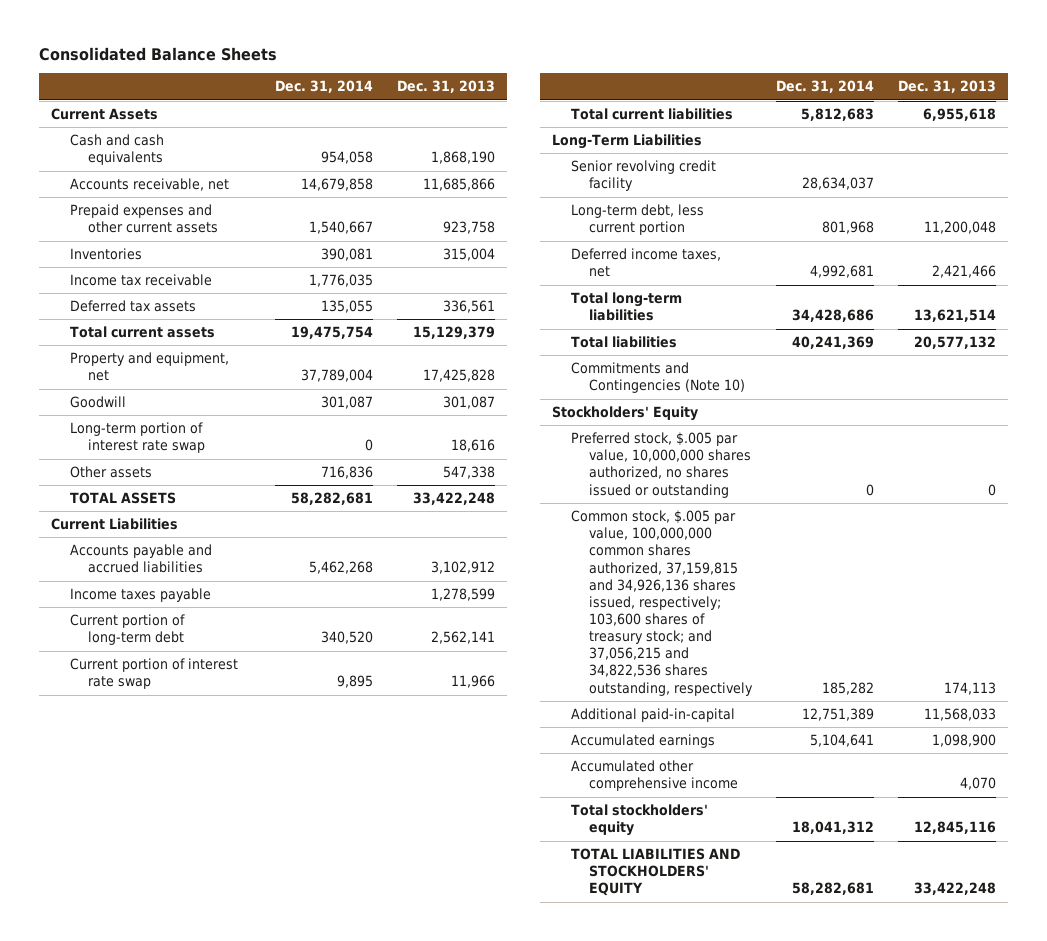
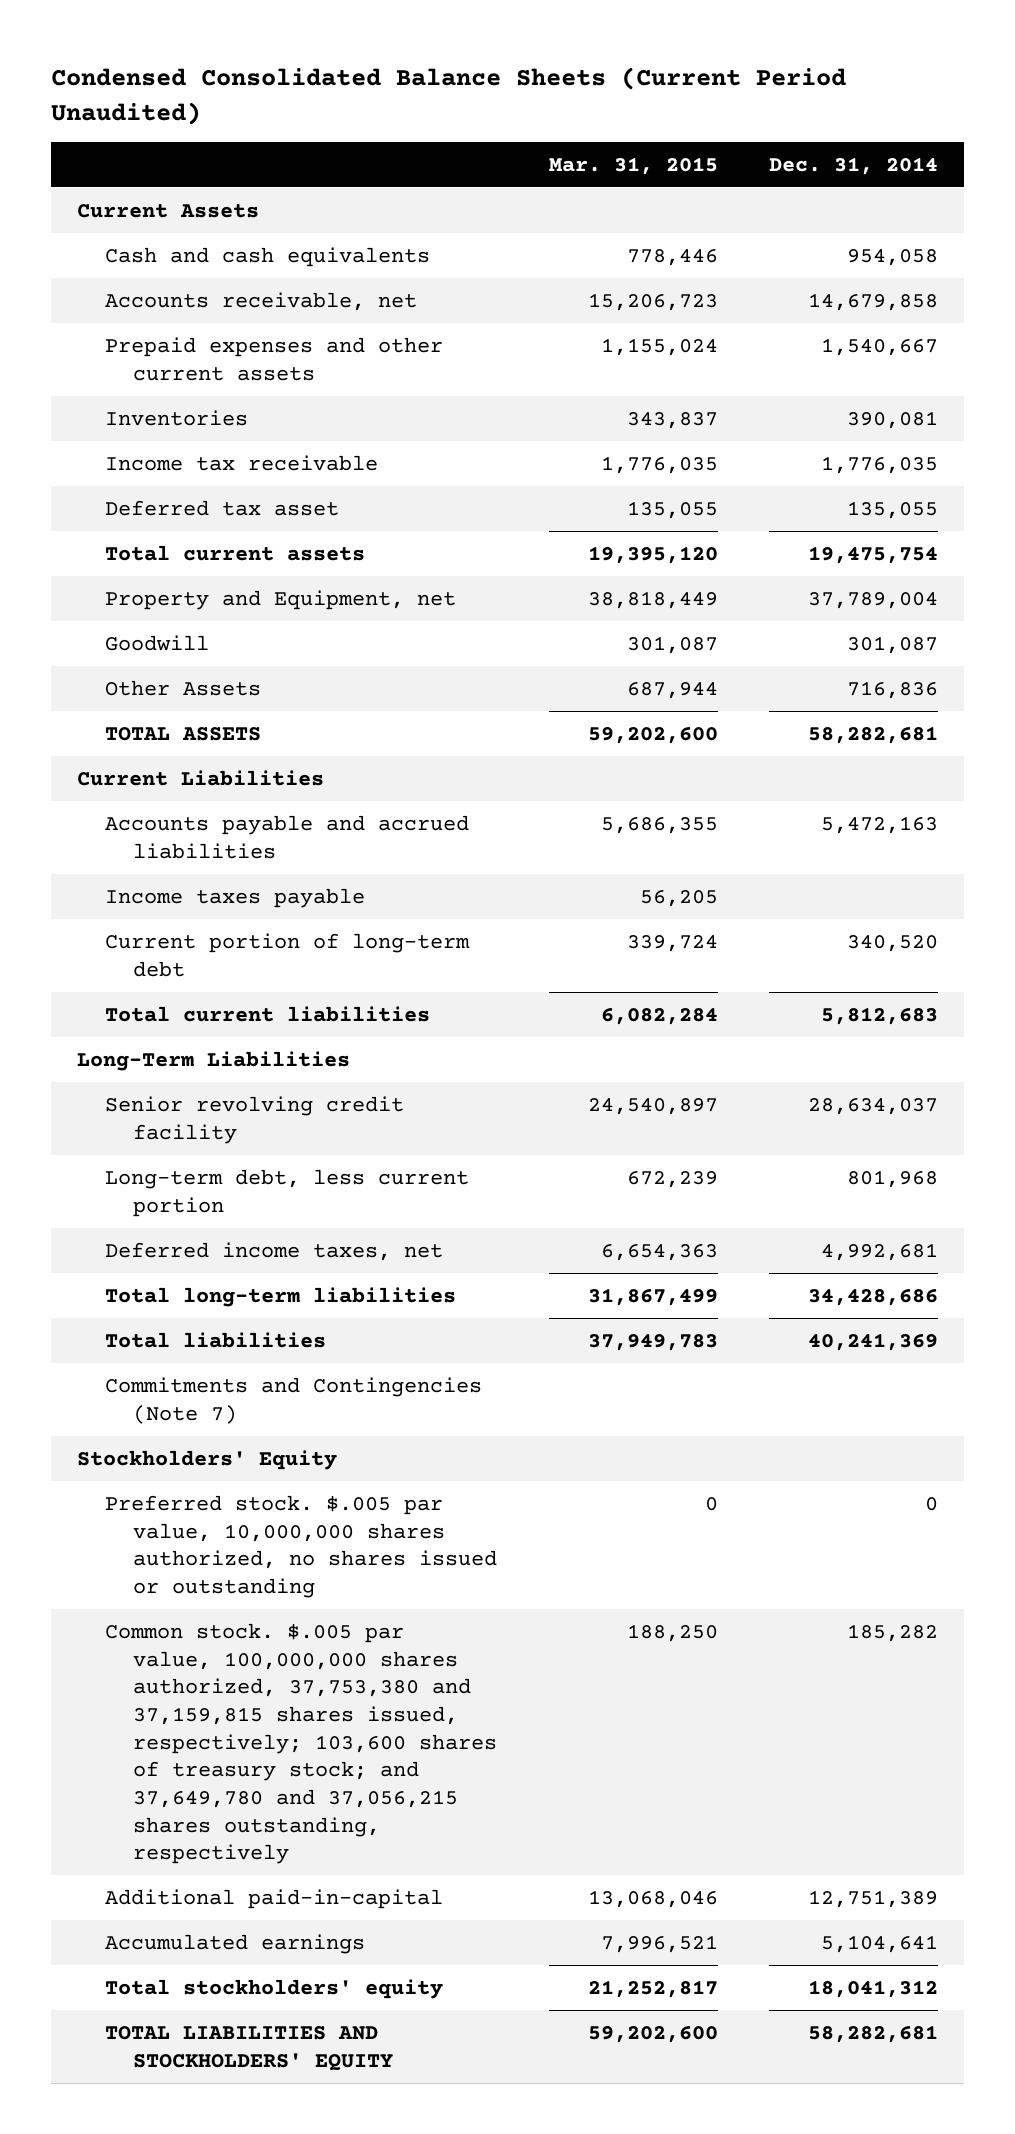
[39,46,278,61] Consolidated Balance Sheets -> [51,67,847,125] Condensed Consolidated Balance Sheets (Current Period Unaudited)
[396,80,495,94] Dec. 31, 2013 -> none
none -> [548,156,718,175] Mar. 31, 2015
[69,300,196,313] Deferred tax assets -> [104,499,339,516] Deferred tax asset
[69,352,229,382] Property and equipment, net -> [104,589,456,610] Property and Equipment, net
[69,422,206,454] Long-term portion of interest rate swap -> none
[69,466,152,479] Other assets -> [104,679,261,696] Other Assets
[308,561,373,575] 5,462,268 -> [821,815,939,834] 5,472,163
[69,658,238,690] Current portion of interest rate swap -> none
[570,362,746,394] Commitments and Contingencies (Note 10) -> [104,1376,482,1424] Commitments and Contingencies (Note 7)
[570,432,752,498] Preferred stock, $.005 par value, 10,000,000 shares authorized, no shares issued or outstanding -> [104,1494,497,1598] Preferred stock. $.005 par value, 10,000,000 shares authorized, no shares issued or outstanding
[570,510,754,696] Common stock, $.005 par value, 100,000,000 common shares authorized, 37,159,815 and 34,926,136 shares issued, respectively; 103,600 shares of treasury stock; and 37,056,215 and 34,822,536 shares outstanding, respectively -> [104,1622,497,1865] Common stock. $.005 par value, 100,000,000 shares authorized, 37,753,380 and 37,159,815 shares issued, respectively; 103,600 shares of treasury stock; and 37,649,780 and 37,056,215 shares outstanding, respectively
[570,760,739,792] Accumulated other comprehensive income -> none

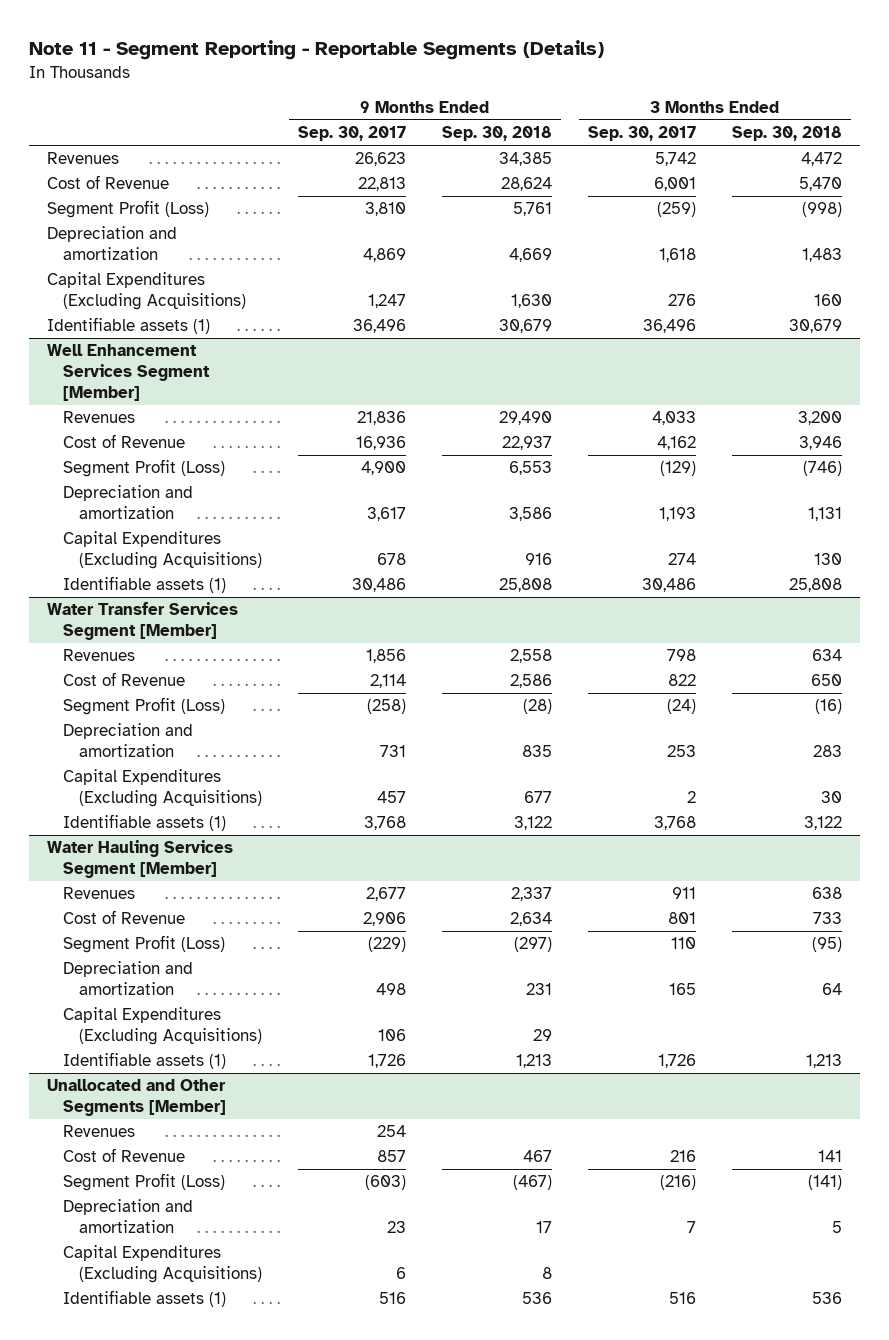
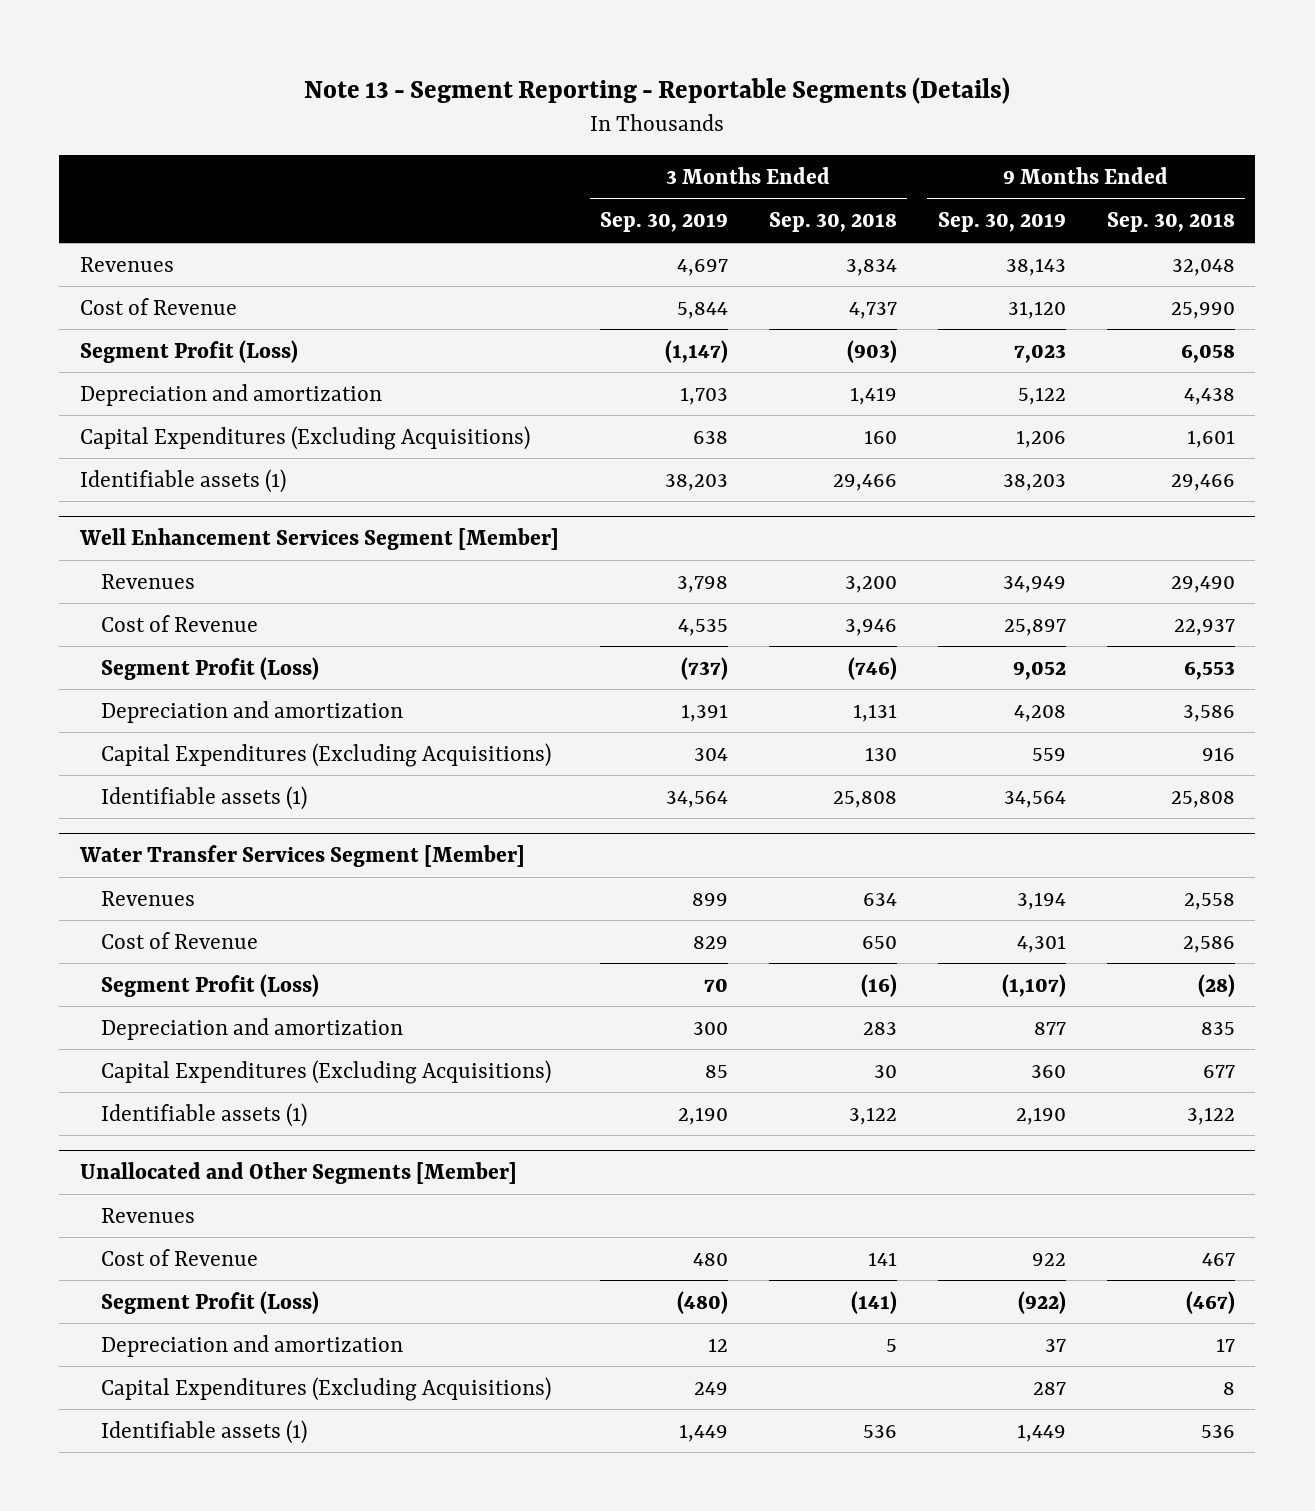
[28,39,604,60] Note 11 - Segment Reporting - Reportable Segments (Details) -> [304,76,1011,104] Note 13 - Segment Reporting - Reportable Segments (Details)
[297,126,406,142] Sep. 30, 2017 -> none
[587,126,696,142] Sep. 30, 2017 -> none
none -> [599,212,728,233] Sep. 30, 2019
none -> [937,212,1066,233] Sep. 30, 2019
[498,152,552,167] 34,385 -> [1171,258,1235,276] 32,048
[801,152,843,167] 4,472 -> [845,258,897,276] 3,834
[500,177,552,192] 28,624 -> [1170,301,1235,319] 25,990
[799,177,843,192] 5,470 -> [848,301,897,319] 4,737
[512,202,552,217] 5,761 -> [1180,343,1235,363] 6,058
[802,202,843,218] (998) -> [846,339,897,363] (903)
[508,248,552,263] 4,669 -> [1183,387,1235,405] 4,438
[802,248,843,263] 1,483 -> [849,386,897,405] 1,419
[510,294,552,309] 1,630 -> [1186,429,1235,448] 1,601
[498,319,552,334] 30,679 -> [1170,473,1235,491] 29,466
[789,319,843,334] 30,679 -> [832,473,897,491] 29,466
[46,840,233,879] Water Hauling Services Segment [Member] -> none
[62,887,135,900] Revenues -> none
[62,910,185,925] Cost of Revenue -> none
[62,935,225,954] Segment Profit (Loss) -> none
[62,961,193,996] Depreciation and amortization -> none
[62,1007,262,1046] Capital Expenditures (Excluding Acquisitions) -> none
[62,1052,226,1070] Identifiable assets (1) -> none

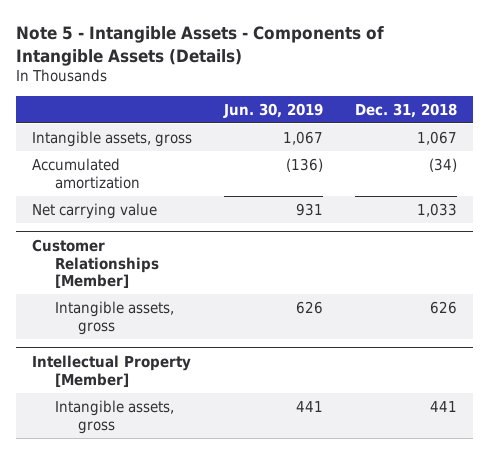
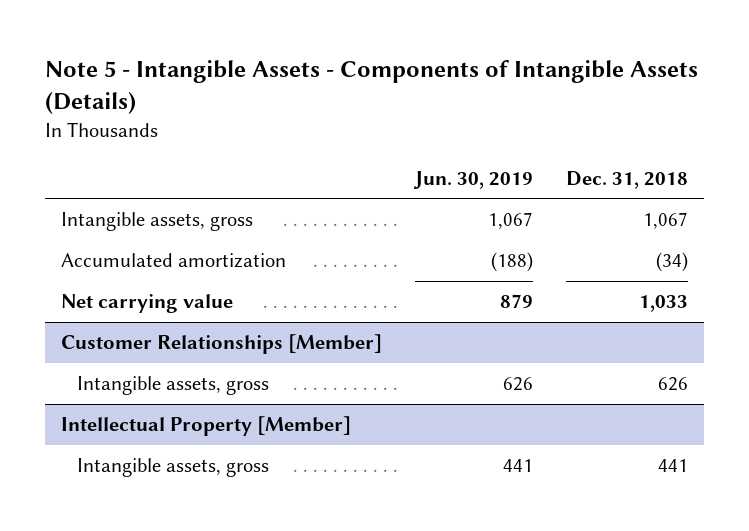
[286,157,324,172] (136) -> [490,252,533,273] (188)
[296,202,324,216] 931 -> [499,294,533,309] 879

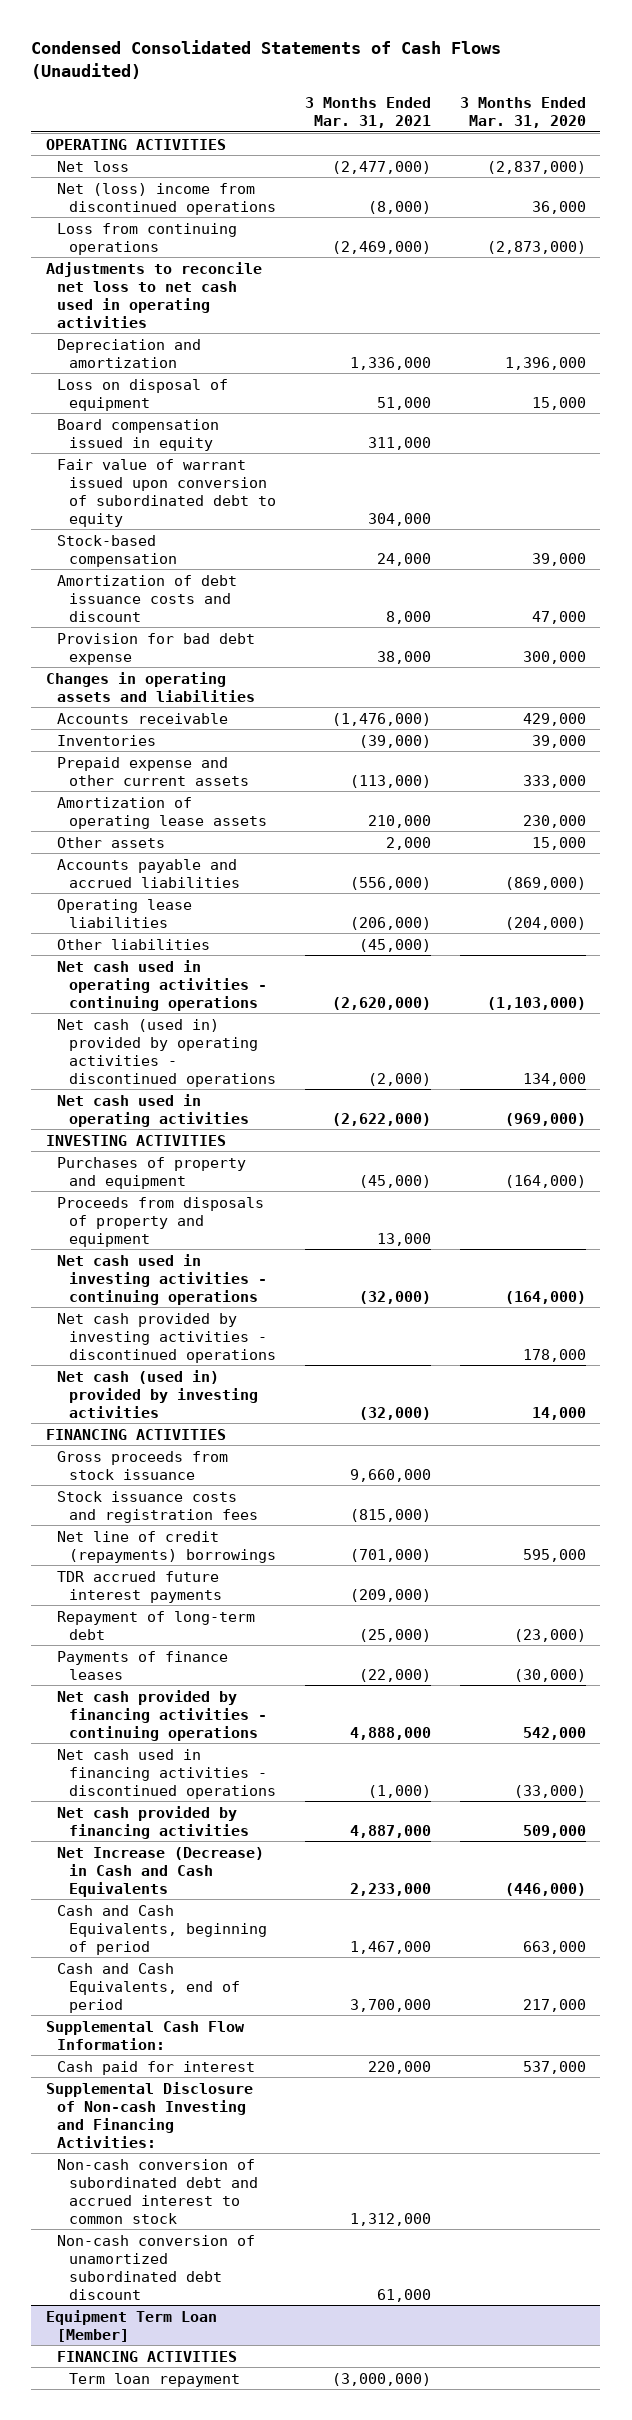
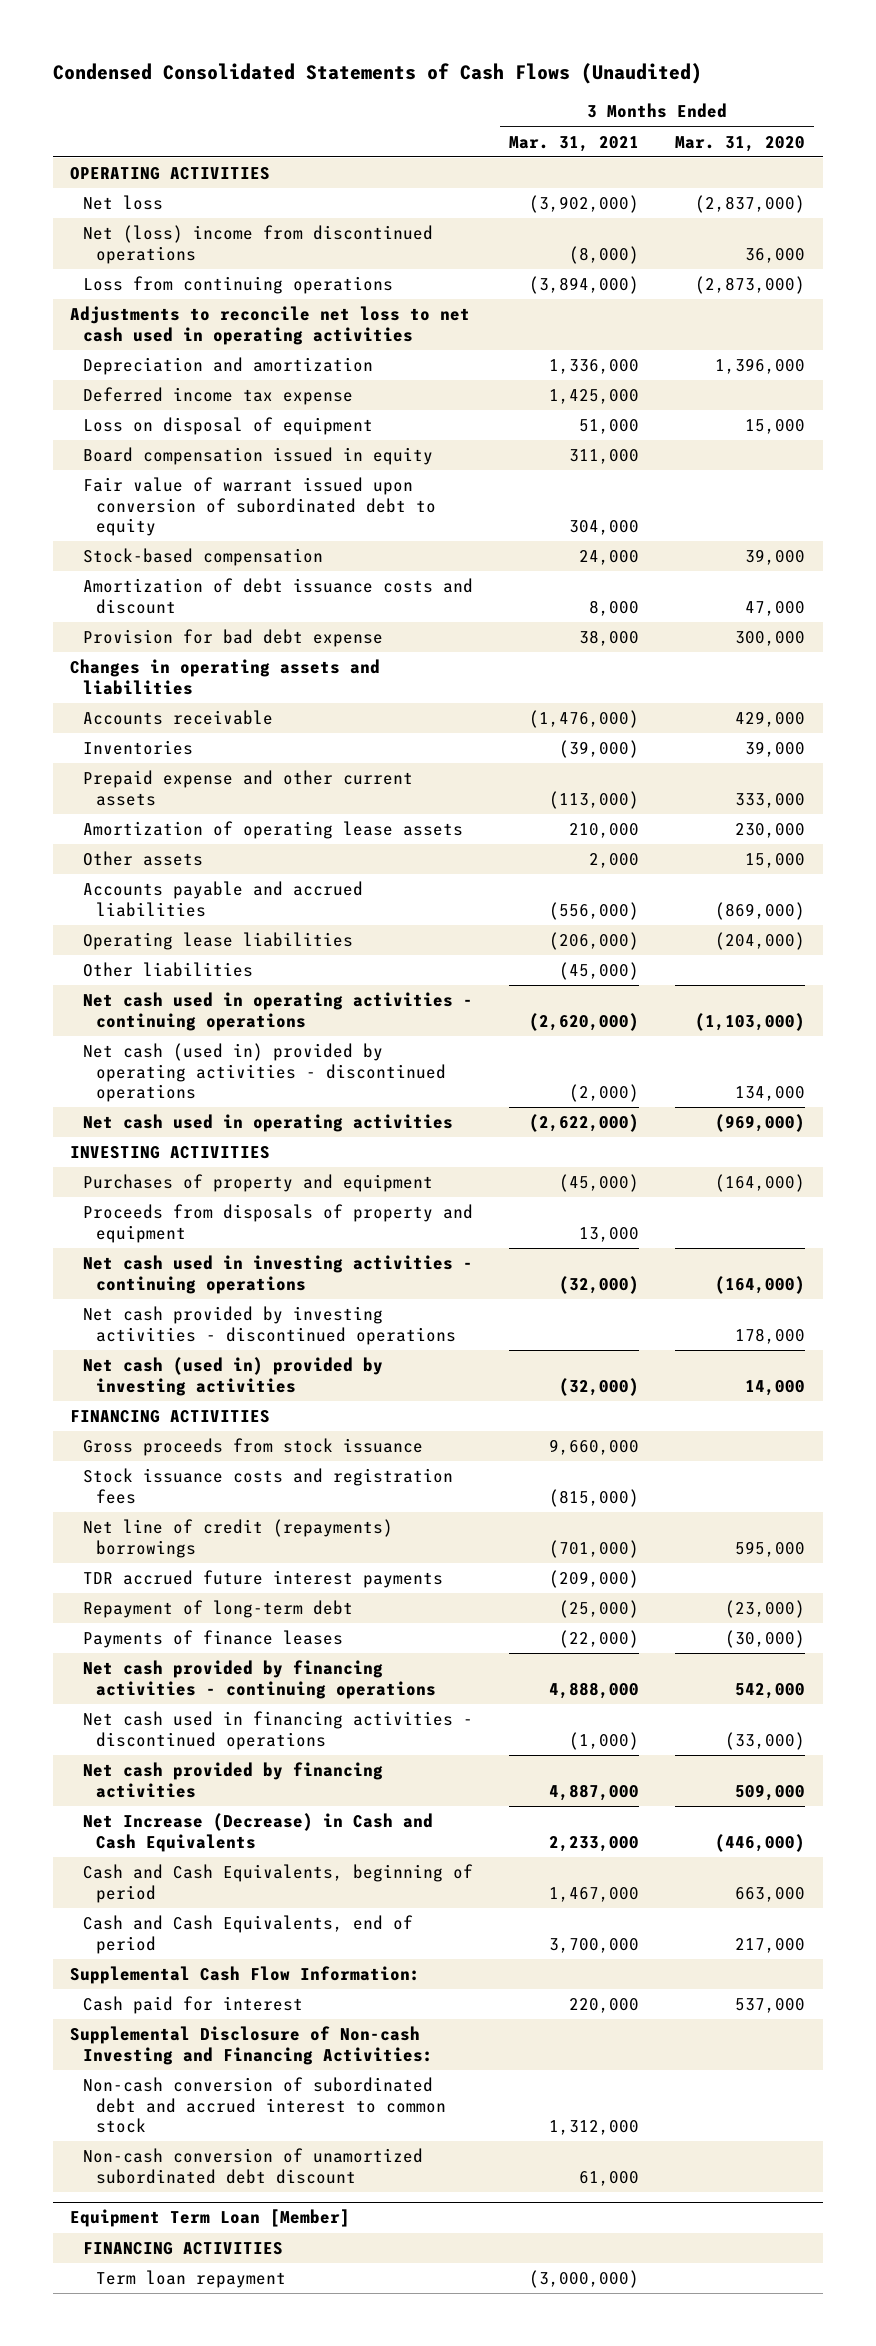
[331,160,431,174] (2,477,000) -> [529,195,640,214] (3,902,000)
[331,240,431,254] (2,469,000) -> [529,276,640,295] (3,894,000)
none -> [83,387,354,406] Deferred income tax expense

